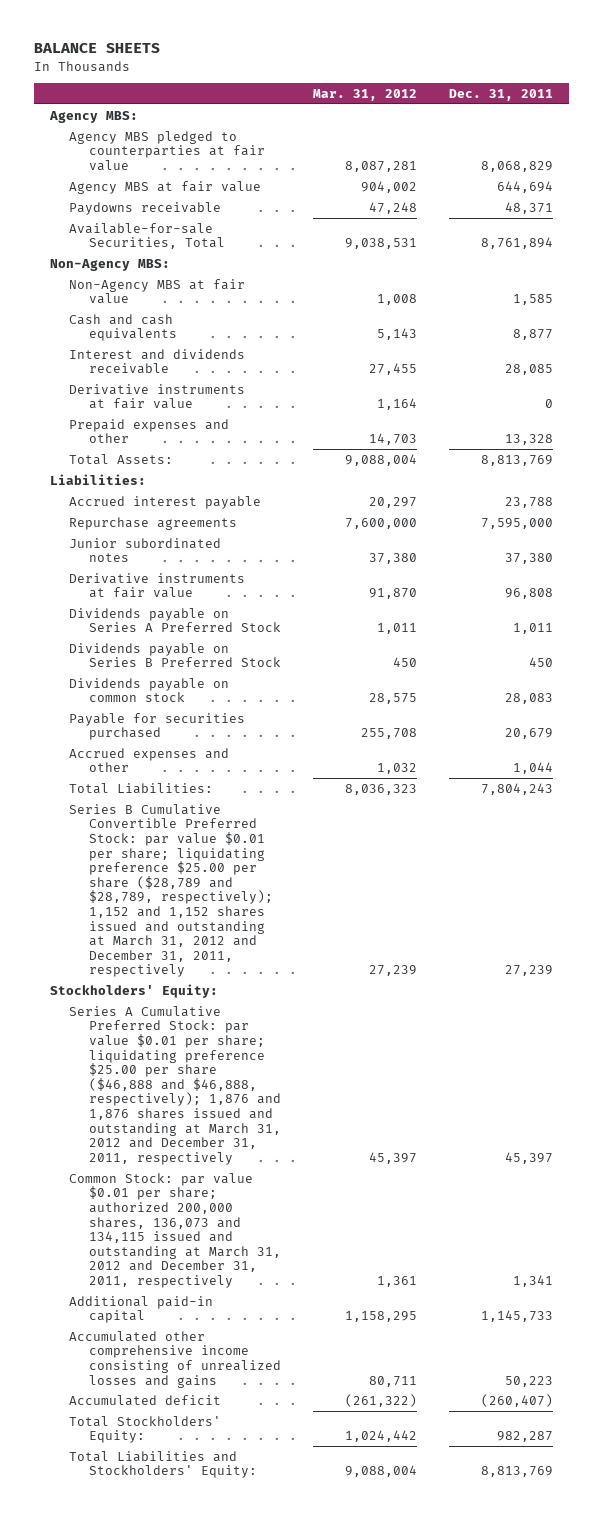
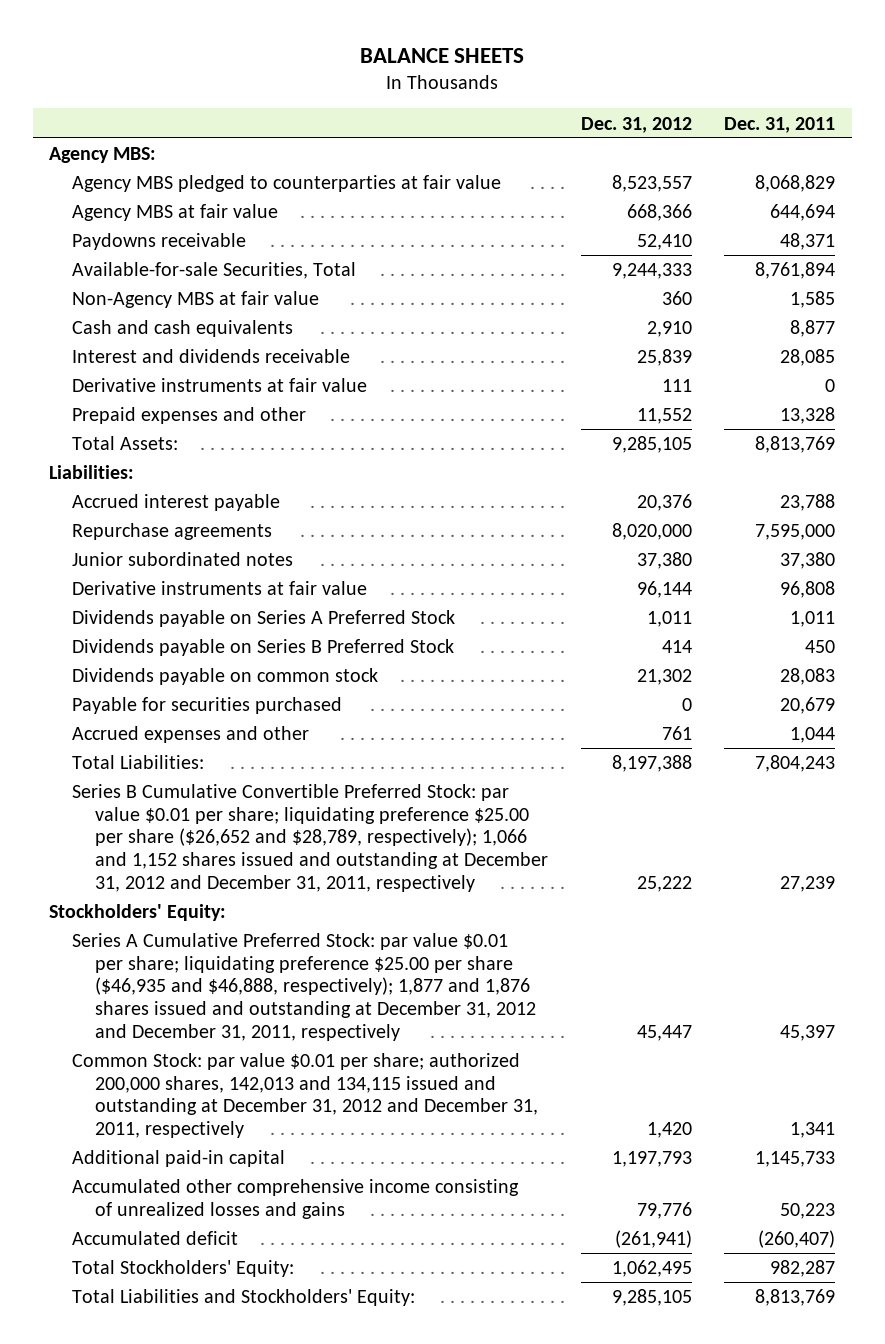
[312,89,417,102] Mar. 31, 2012 -> none
none -> [580,116,692,133] Dec. 31, 2012
[49,258,170,271] Non-Agency MBS: -> none
[69,803,273,978] Series B Cumulative Convertible Preferred Stock: par value $0.01 per share; liquidating preference $25.00 per share ($28,789 and $28,789, respectively); 1,152 and 1,152 shares issued and outstanding at March 31, 2012 and December 31, 2011, respectively -> [72,784,549,892] Series B Cumulative Convertible Preferred Stock: par value $0.01 per share; liquidating preference $25.00 per share ($26,652 and $28,789, respectively); 1,066 and 1,152 shares issued and outstanding at December 31, 2012 and December 31, 2011, respectively
[69,1005,281,1165] Series A Cumulative Preferred Stock: par value $0.01 per share; liquidating preference $25.00 per share ($46,888 and $46,888, respectively); 1,876 and 1,876 shares issued and outstanding at March 31, 2012 and December 31, 2011, respectively -> [72,933,537,1041] Series A Cumulative Preferred Stock: par value $0.01 per share; liquidating preference $25.00 per share ($46,935 and $46,888, respectively); 1,877 and 1,876 shares issued and outstanding at December 31, 2012 and December 31, 2011, respectively
[69,1172,281,1288] Common Stock: par value $0.01 per share; authorized 200,000 shares, 136,073 and 134,115 issued and outstanding at March 31, 2012 and December 31, 2011, respectively -> [72,1053,539,1139] Common Stock: par value $0.01 per share; authorized 200,000 shares, 142,013 and 134,115 issued and outstanding at December 31, 2012 and December 31, 2011, respectively

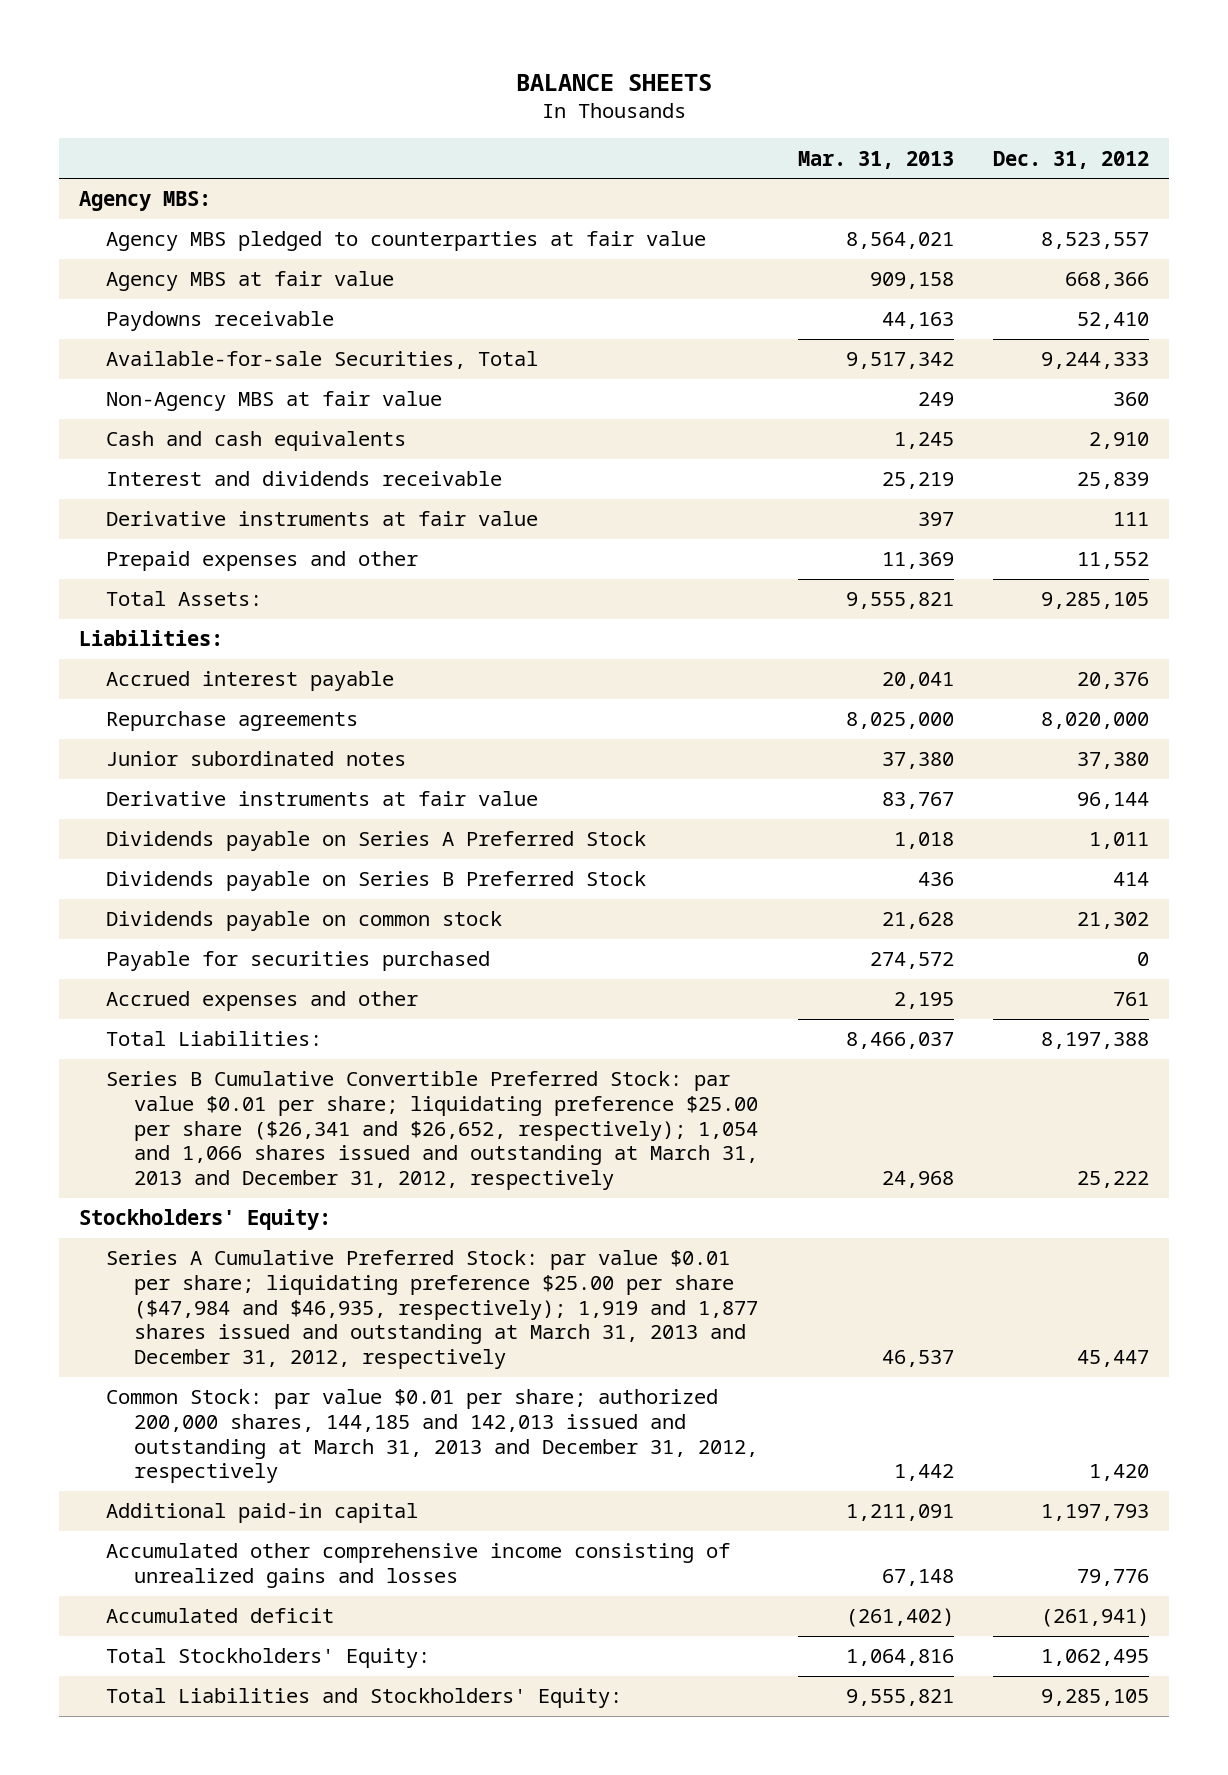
[724,116,836,133] Dec. 31, 2011 -> none
none -> [797,150,954,169] Mar. 31, 2013
[72,784,549,892] Series B Cumulative Convertible Preferred Stock: par value $0.01 per share; liquidating preference $25.00 per share ($26,652 and $28,789, respectively); 1,066 and 1,152 shares issued and outstanding at December 31, 2012 and December 31, 2011, respectively -> [106,1071,758,1191] Series B Cumulative Convertible Preferred Stock: par value $0.01 per share; liquidating preference $25.00 per share ($26,341 and $26,652, respectively); 1,054 and 1,066 shares issued and outstanding at March 31, 2013 and December 31, 2012, respectively
[72,933,537,1041] Series A Cumulative Preferred Stock: par value $0.01 per share; liquidating preference $25.00 per share ($46,935 and $46,888, respectively); 1,877 and 1,876 shares issued and outstanding at December 31, 2012 and December 31, 2011, respectively -> [106,1250,758,1370] Series A Cumulative Preferred Stock: par value $0.01 per share; liquidating preference $25.00 per share ($47,984 and $46,935, respectively); 1,919 and 1,877 shares issued and outstanding at March 31, 2013 and December 31, 2012, respectively
[72,1053,539,1139] Common Stock: par value $0.01 per share; authorized 200,000 shares, 142,013 and 134,115 issued and outstanding at December 31, 2012 and December 31, 2011, respectively -> [106,1389,758,1484] Common Stock: par value $0.01 per share; authorized 200,000 shares, 144,185 and 142,013 issued and outstanding at March 31, 2013 and December 31, 2012, respectively
[72,1179,520,1219] Accumulated other comprehensive income consisting of unrealized losses and gains -> [106,1543,731,1588] Accumulated other comprehensive income consisting of unrealized gains and losses

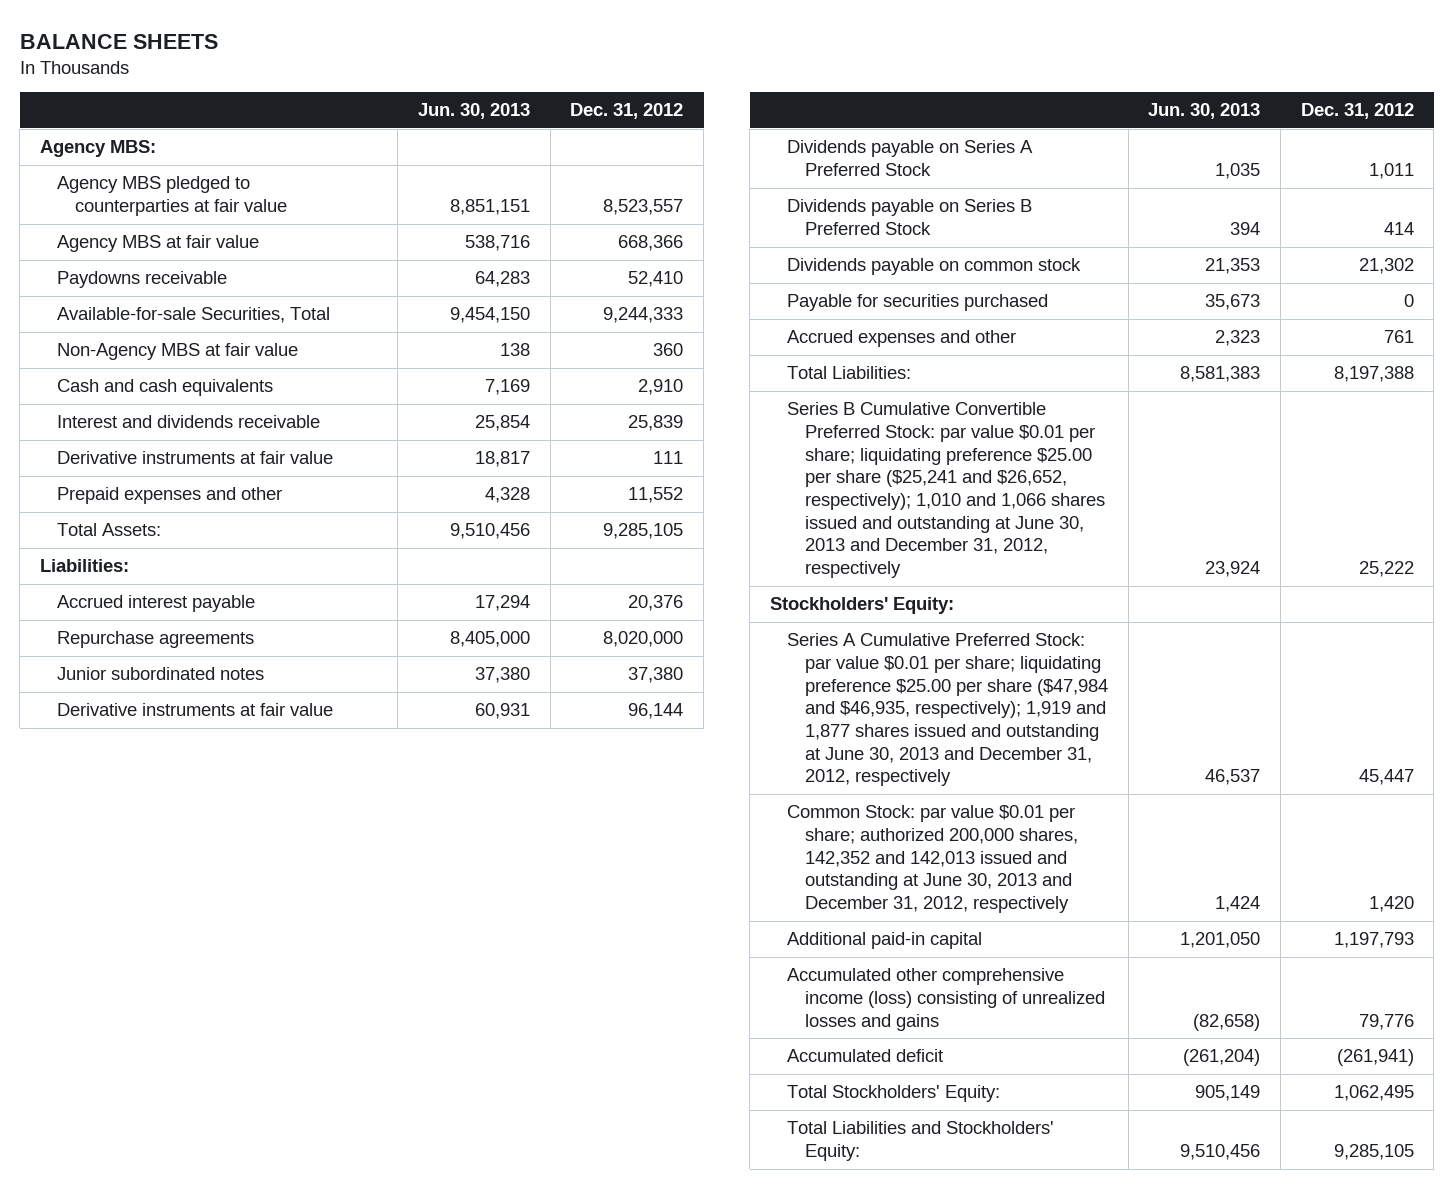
[797,150,954,169] Mar. 31, 2013 -> none
none -> [418,103,531,120] Jun. 30, 2013
[106,1071,758,1191] Series B Cumulative Convertible Preferred Stock: par value $0.01 per share; liquidating preference $25.00 per share ($26,341 and $26,652, respectively); 1,054 and 1,066 shares issued and outstanding at March 31, 2013 and December 31, 2012, respectively -> [787,402,1105,579] Series B Cumulative Convertible Preferred Stock: par value $0.01 per share; liquidating preference $25.00 per share ($25,241 and $26,652, respectively); 1,010 and 1,066 shares issued and outstanding at June 30, 2013 and December 31, 2012, respectively
[106,1250,758,1370] Series A Cumulative Preferred Stock: par value $0.01 per share; liquidating preference $25.00 per share ($47,984 and $46,935, respectively); 1,919 and 1,877 shares issued and outstanding at March 31, 2013 and December 31, 2012, respectively -> [787,633,1108,787] Series A Cumulative Preferred Stock: par value $0.01 per share; liquidating preference $25.00 per share ($47,984 and $46,935, respectively); 1,919 and 1,877 shares issued and outstanding at June 30, 2013 and December 31, 2012, respectively
[106,1389,758,1484] Common Stock: par value $0.01 per share; authorized 200,000 shares, 144,185 and 142,013 issued and outstanding at March 31, 2013 and December 31, 2012, respectively -> [787,805,1078,914] Common Stock: par value $0.01 per share; authorized 200,000 shares, 142,352 and 142,013 issued and outstanding at June 30, 2013 and December 31, 2012, respectively
[106,1543,731,1588] Accumulated other comprehensive income consisting of unrealized gains and losses -> [787,968,1105,1031] Accumulated other comprehensive income (loss) consisting of unrealized losses and gains

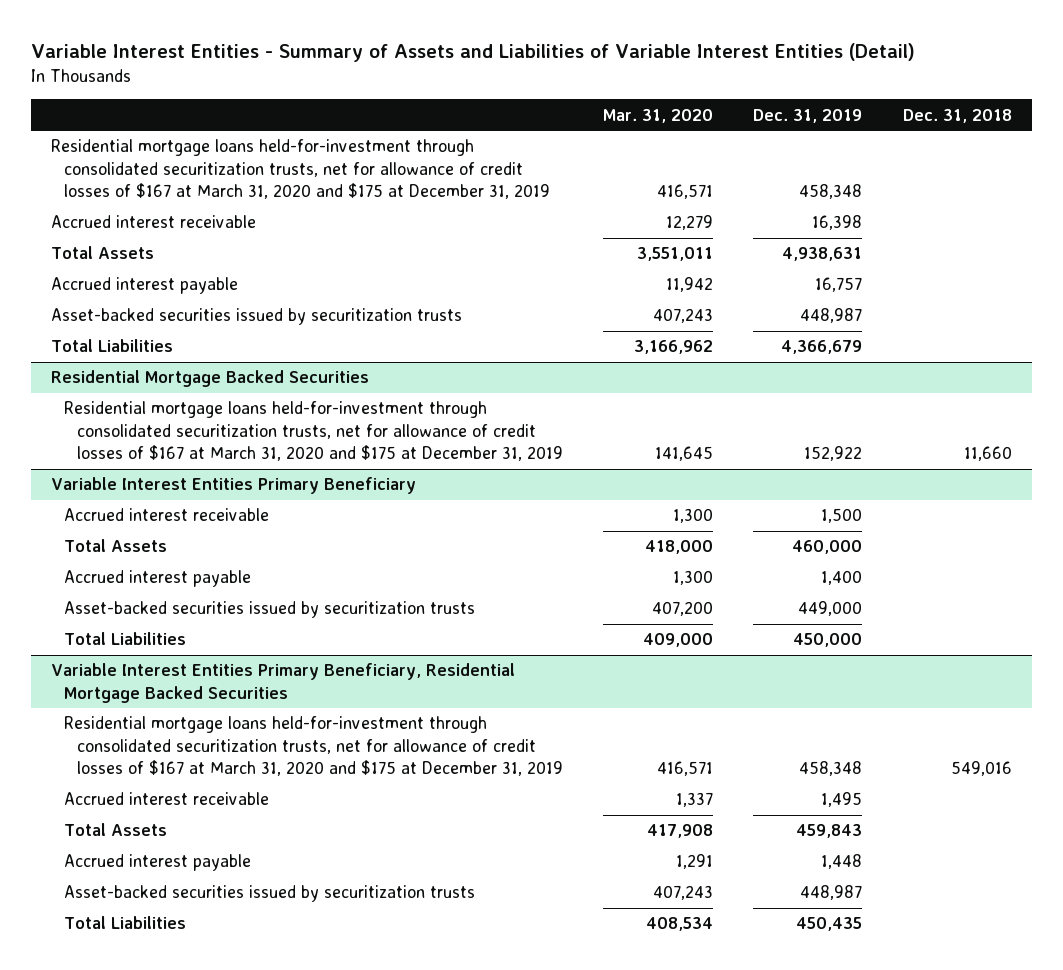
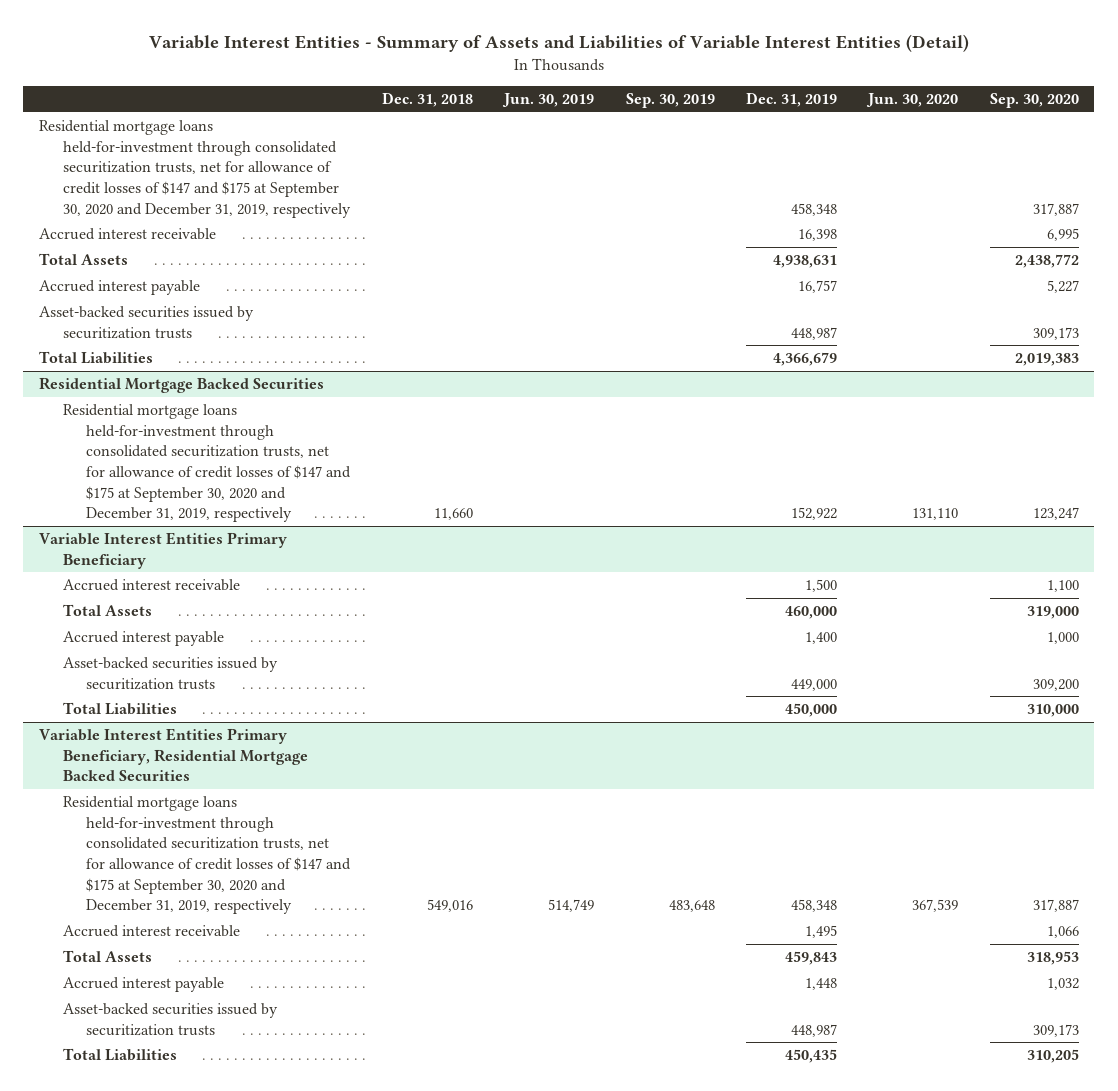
[603,108,714,123] Mar. 31, 2020 -> none
none -> [502,92,595,107] Jun. 30, 2019
none -> [625,92,715,108] Sep. 30, 2019
none -> [866,92,959,107] Jun. 30, 2020
none -> [989,92,1079,108] Sep. 30, 2020
[50,139,550,200] Residential mortgage loans held-for-investment through consolidated securitization trusts, net for allowance of credit losses of $167 at March 31, 2020 and $175 at December 31, 2019 -> [38,120,351,218] Residential mortgage loans held-for-investment through consolidated securitization trusts, net for allowance of credit losses of $147 and $175 at September 30, 2020 and December 31, 2019, respectively
[63,401,563,462] Residential mortgage loans held-for-investment through consolidated securitization trusts, net for allowance of credit losses of $167 at March 31, 2020 and $175 at December 31, 2019 -> [62,404,352,523] Residential mortgage loans held-for-investment through consolidated securitization trusts, net for allowance of credit losses of $147 and $175 at September 30, 2020 and December 31, 2019, respectively
[63,716,563,777] Residential mortgage loans held-for-investment through consolidated securitization trusts, net for allowance of credit losses of $167 at March 31, 2020 and $175 at December 31, 2019 -> [62,796,352,915] Residential mortgage loans held-for-investment through consolidated securitization trusts, net for allowance of credit losses of $147 and $175 at September 30, 2020 and December 31, 2019, respectively

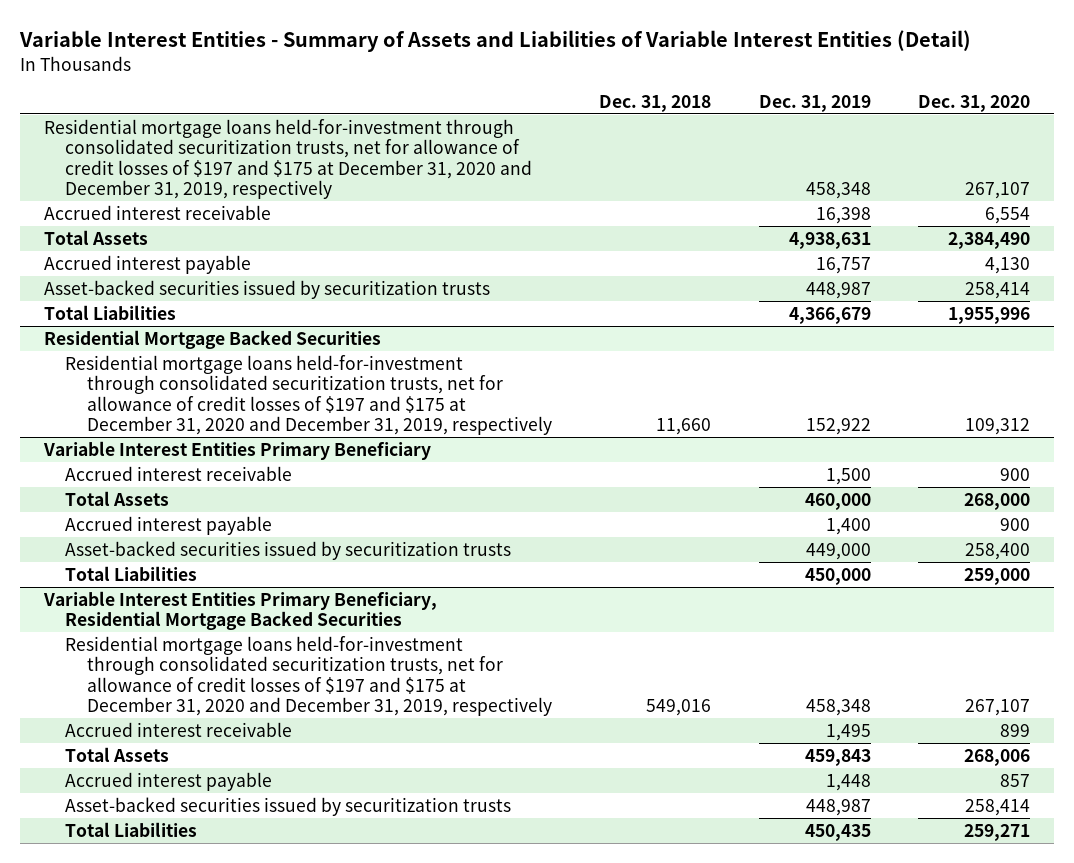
[502,92,595,107] Jun. 30, 2019 -> none
[625,92,715,108] Sep. 30, 2019 -> none
[866,92,959,107] Jun. 30, 2020 -> none
[989,92,1079,108] Sep. 30, 2020 -> none
none -> [917,94,1030,112] Dec. 31, 2020
[38,120,351,218] Residential mortgage loans held-for-investment through consolidated securitization trusts, net for allowance of credit losses of $147 and $175 at September 30, 2020 and December 31, 2019, respectively -> [43,118,533,199] Residential mortgage loans held-for-investment through consolidated securitization trusts, net for allowance of credit losses of $197 and $175 at December 31, 2020 and December 31, 2019, respectively
[62,404,352,523] Residential mortgage loans held-for-investment through consolidated securitization trusts, net for allowance of credit losses of $147 and $175 at September 30, 2020 and December 31, 2019, respectively -> [65,354,553,435] Residential mortgage loans held-for-investment through consolidated securitization trusts, net for allowance of credit losses of $197 and $175 at December 31, 2020 and December 31, 2019, respectively
[62,796,352,915] Residential mortgage loans held-for-investment through consolidated securitization trusts, net for allowance of credit losses of $147 and $175 at September 30, 2020 and December 31, 2019, respectively -> [65,635,553,716] Residential mortgage loans held-for-investment through consolidated securitization trusts, net for allowance of credit losses of $197 and $175 at December 31, 2020 and December 31, 2019, respectively

